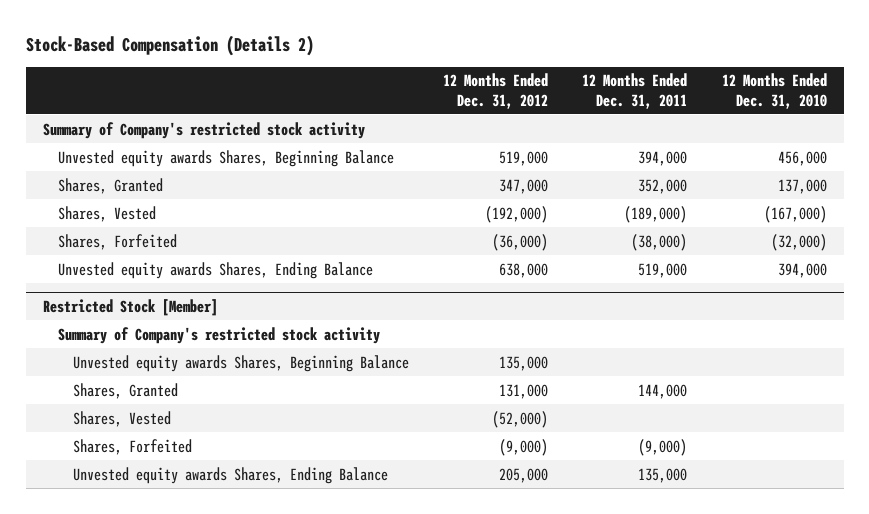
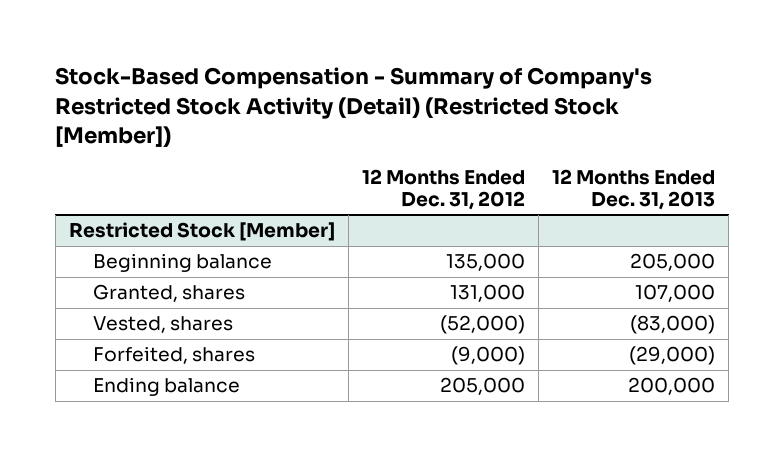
[25,34,314,56] Stock-Based Compensation (Details 2) -> [55,67,653,147] Stock-Based Compensation - Summary of Company's Restricted Stock Activity (Detail) (Restricted Stock [Member])
[582,73,688,109] 12 Months Ended Dec. 31, 2011 -> none
[721,73,827,109] 12 Months Ended Dec. 31, 2010 -> none
none -> [552,168,716,210] 12 Months Ended Dec. 31, 2013
[42,121,365,139] Summary of Company's restricted stock activity -> none
[58,149,395,167] Unvested equity awards Shares, Beginning Balance -> none
[58,177,164,194] Shares, Granted -> none
[58,205,157,222] Shares, Vested -> none
[58,233,178,250] Shares, Forfeited -> none
[58,261,374,279] Unvested equity awards Shares, Ending Balance -> none
[58,326,381,344] Summary of Company's restricted stock activity -> none
[73,354,410,372] Unvested equity awards Shares, Beginning Balance -> [92,253,272,273] Beginning balance
[73,382,179,399] Shares, Granted -> [92,284,245,303] Granted, shares
[73,410,172,427] Shares, Vested -> [92,316,233,334] Vested, shares
[73,438,193,455] Shares, Forfeited -> [92,346,255,365] Forfeited, shares
[73,466,389,484] Unvested equity awards Shares, Ending Balance -> [92,377,240,397] Ending balance

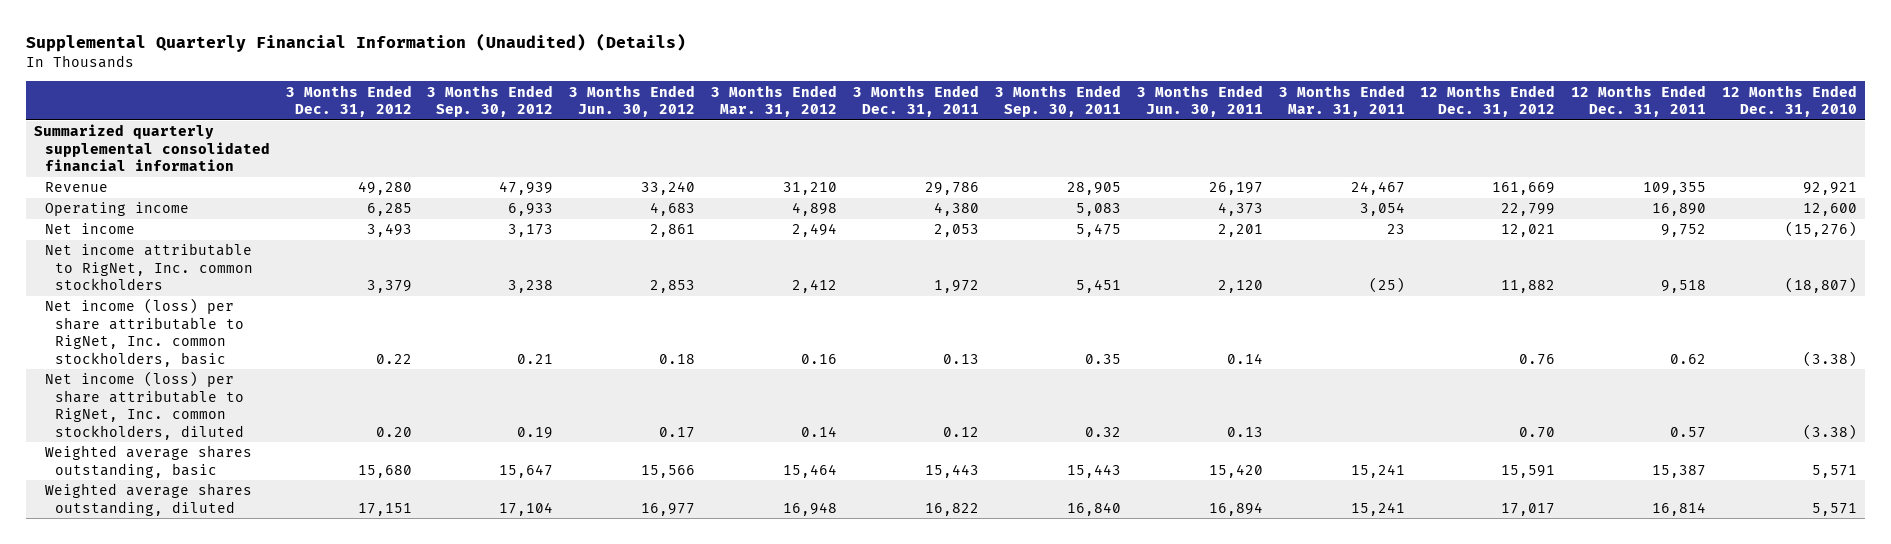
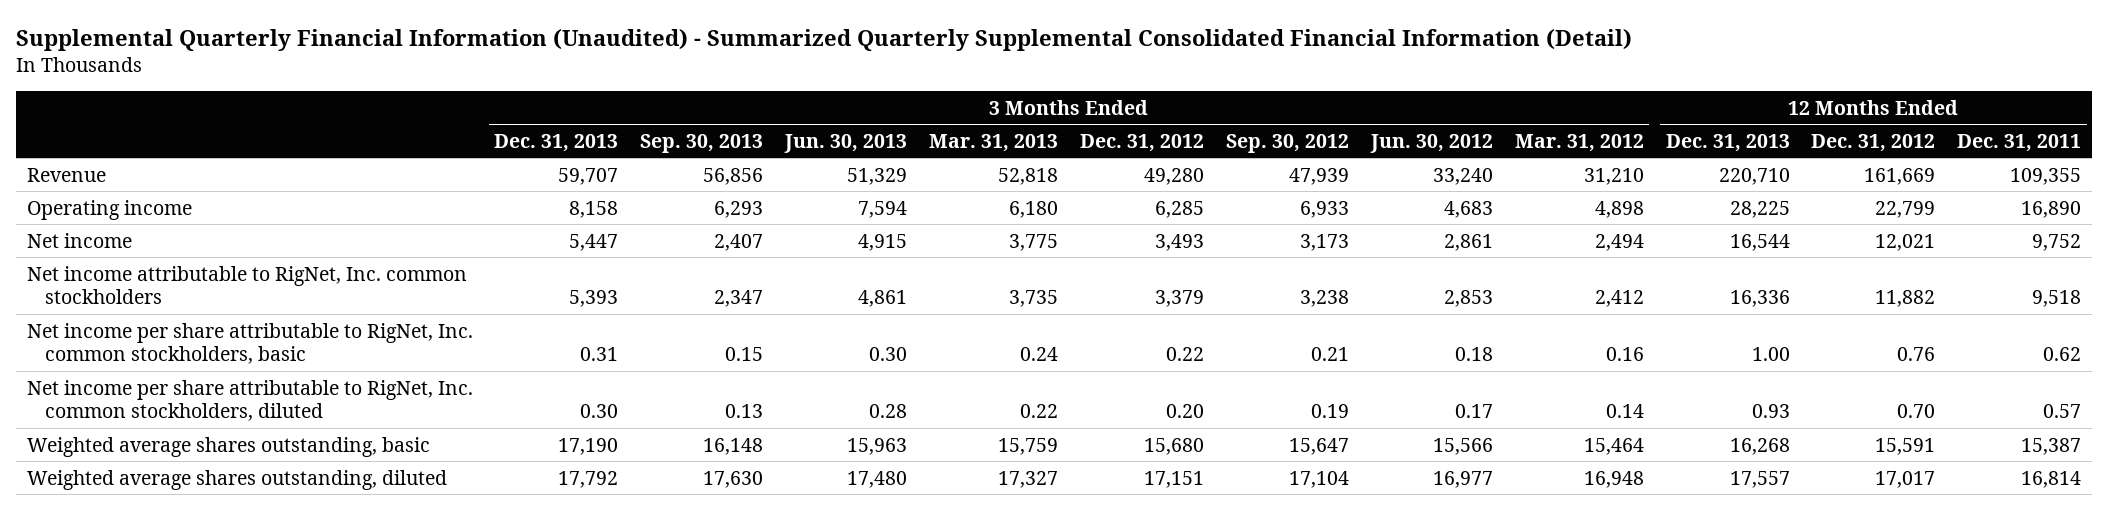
[26,33,687,53] Supplemental Quarterly Financial Information (Unaudited) (Details) -> [15,28,1632,51] Supplemental Quarterly Financial Information (Unaudited) - Summarized Quarterly Supplemental Consolidated Financial Information (Detail)
[853,84,980,118] 3 Months Ended Dec. 31, 2011 -> none
[994,84,1121,118] 3 Months Ended Sep. 30, 2011 -> none
[1136,84,1263,118] 3 Months Ended Jun. 30, 2011 -> none
[1278,84,1405,118] 3 Months Ended Mar. 31, 2011 -> none
[1722,84,1858,118] 12 Months Ended Dec. 31, 2010 -> none
none -> [494,133,619,152] Dec. 31, 2013
none -> [640,133,764,153] Sep. 30, 2013
none -> [784,133,908,153] Jun. 30, 2013
none -> [929,133,1059,152] Mar. 31, 2013
none -> [1665,133,1790,152] Dec. 31, 2013
[34,124,270,172] Summarized quarterly supplemental consolidated financial information -> none
[44,298,245,367] Net income (loss) per share attributable to RigNet, Inc. common stockholders, basic -> [26,322,473,365] Net income per share attributable to RigNet, Inc. common stockholders, basic
[44,371,245,440] Net income (loss) per share attributable to RigNet, Inc. common stockholders, diluted -> [26,379,473,422] Net income per share attributable to RigNet, Inc. common stockholders, diluted

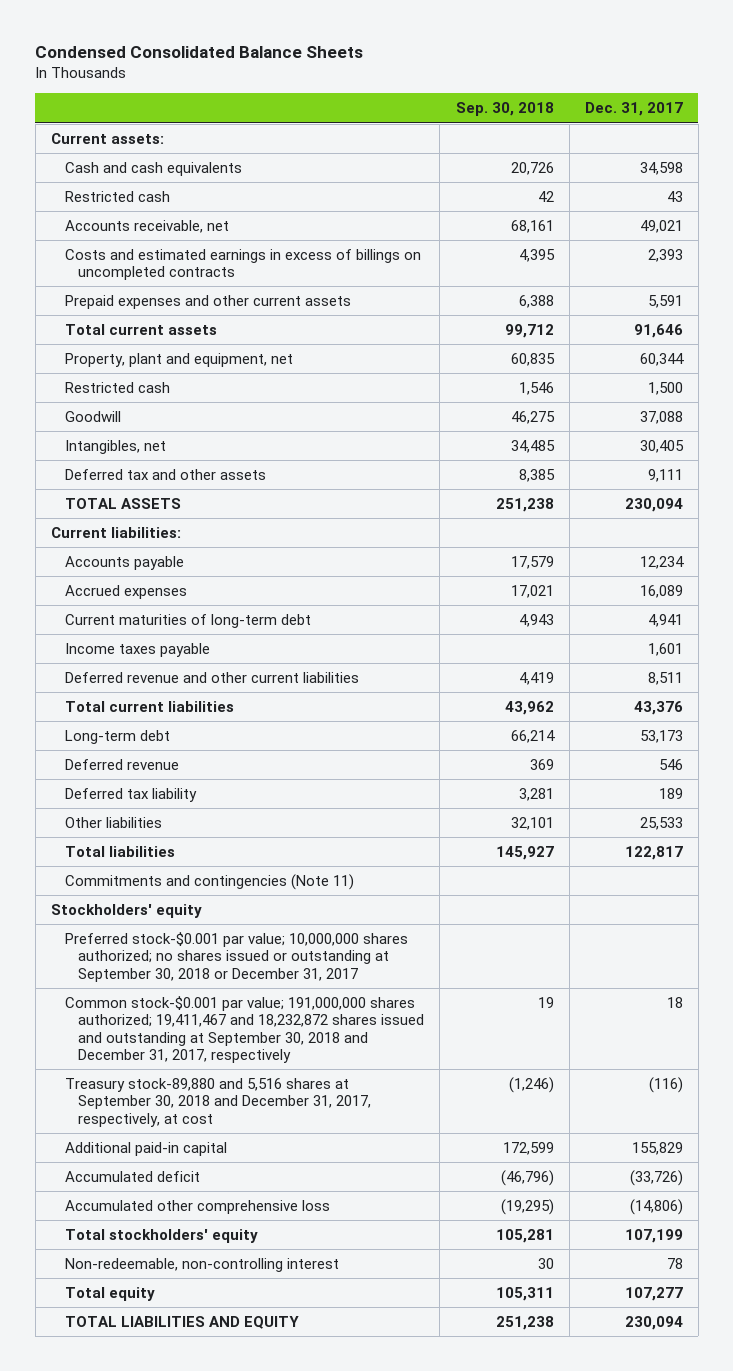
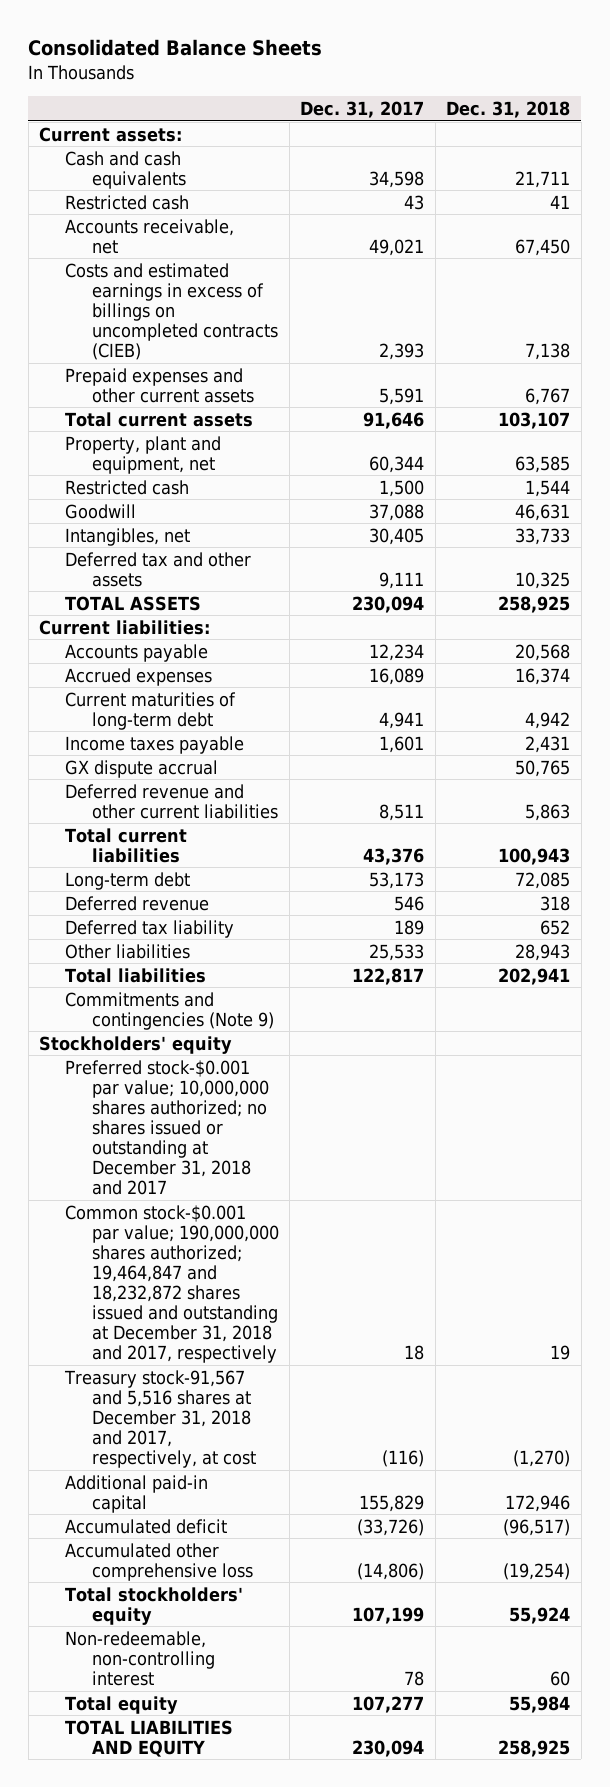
[35,46,364,59] Condensed Consolidated Balance Sheets -> [28,39,323,57] Consolidated Balance Sheets
[455,102,554,117] Sep. 30, 2018 -> none
none -> [446,100,571,118] Dec. 31, 2018
[64,248,421,281] Costs and estimated earnings in excess of billings on uncompleted contracts -> [65,262,278,360] Costs and estimated earnings in excess of billings on uncompleted contracts (CIEB)
none -> [65,759,219,778] GX dispute accrual
[64,873,354,890] Commitments and contingencies (Note 11) -> [65,991,274,1030] Commitments and contingencies (Note 9)
[64,931,408,982] Preferred stock-$0.001 par value; 10,000,000 shares authorized; no shares issued or outstanding at September 30, 2018 or December 31, 2017 -> [65,1059,269,1196] Preferred stock-$0.001 par value; 10,000,000 shares authorized; no shares issued or outstanding at December 31, 2018 and 2017
[64,995,425,1063] Common stock-$0.001 par value; 191,000,000 shares authorized; 19,411,467 and 18,232,872 shares issued and outstanding at September 30, 2018 and December 31, 2017, respectively -> [65,1204,279,1364] Common stock-$0.001 par value; 190,000,000 shares authorized; 19,464,847 and 18,232,872 shares issued and outstanding at December 31, 2018 and 2017, respectively
[64,1077,372,1127] Treasury stock-89,880 and 5,516 shares at September 30, 2018 and December 31, 2017, respectively, at cost -> [64,1369,256,1468] Treasury stock-91,567 and 5,516 shares at December 31, 2018 and 2017, respectively, at cost

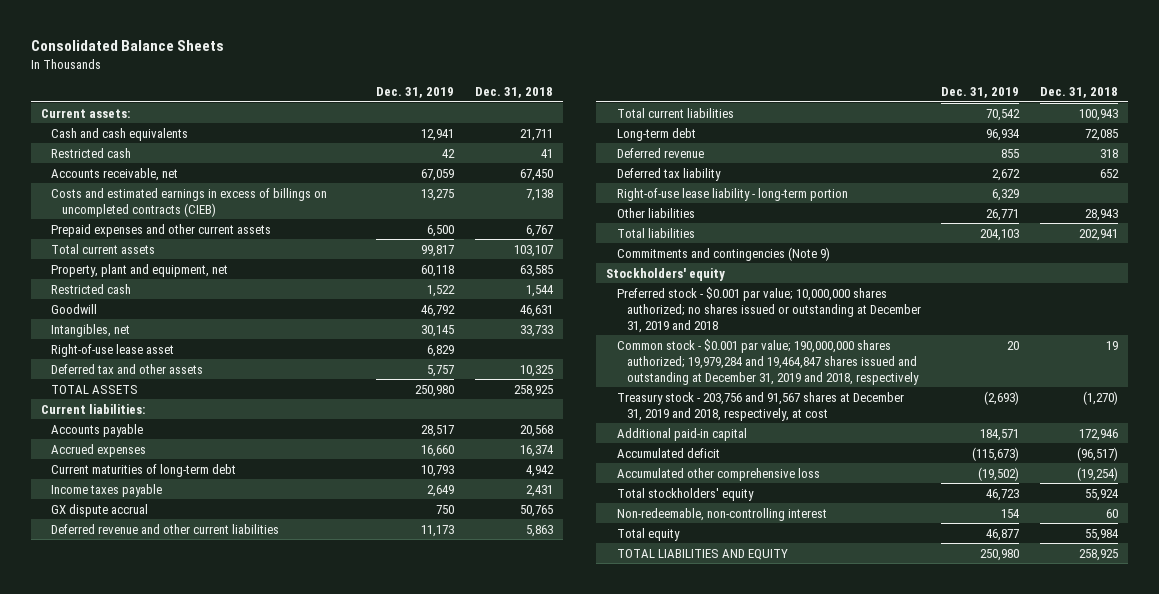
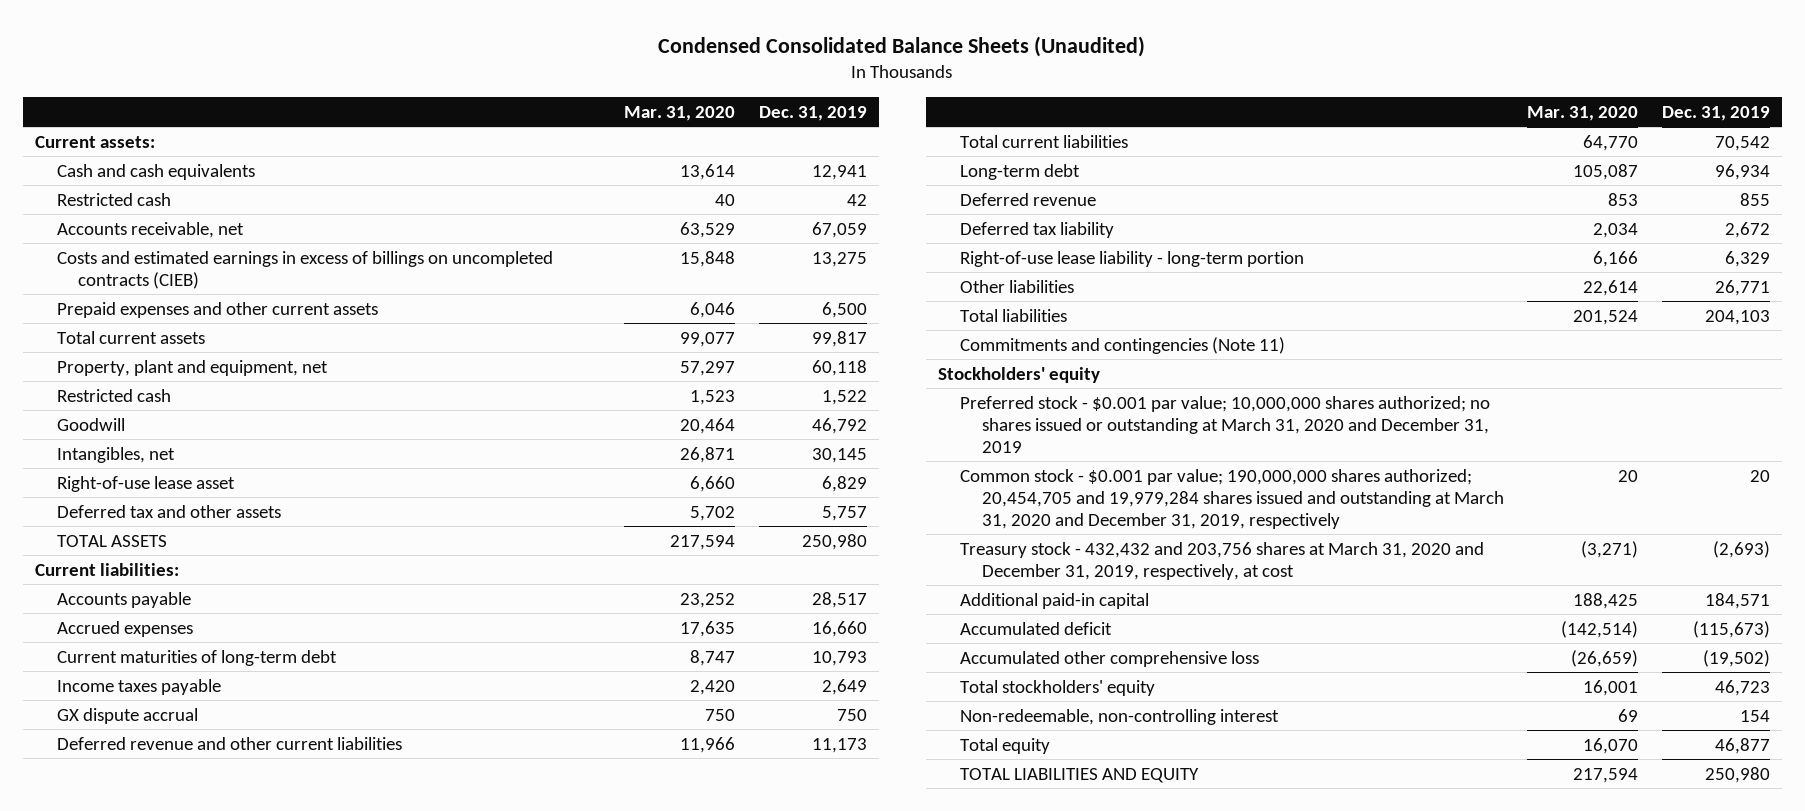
[30,40,224,52] Consolidated Balance Sheets -> [658,35,1146,57] Condensed Consolidated Balance Sheets (Unaudited)
[474,87,553,99] Dec. 31, 2018 -> none
none -> [624,106,736,122] Mar. 31, 2020
[616,246,830,261] Commitments and contingencies (Note 9) -> [959,336,1285,354] Commitments and contingencies (Note 11)
[616,286,921,333] Preferred stock - $0.001 par value; 10,000,000 shares authorized; no shares issued or outstanding at December 31, 2019 and 2018 -> [959,395,1490,453] Preferred stock - $0.001 par value; 10,000,000 shares authorized; no shares issued or outstanding at March 31, 2020 and December 31, 2019
[616,338,919,385] Common stock - $0.001 par value; 190,000,000 shares authorized; 19,979,284 and 19,464,847 shares issued and outstanding at December 31, 2019 and 2018, respectively -> [959,468,1504,529] Common stock - $0.001 par value; 190,000,000 shares authorized; 20,454,705 and 19,979,284 shares issued and outstanding at March 31, 2020 and December 31, 2019, respectively
[616,391,904,421] Treasury stock - 203,756 and 91,567 shares at December 31, 2019 and 2018, respectively, at cost -> [959,541,1484,580] Treasury stock - 432,432 and 203,756 shares at March 31, 2020 and December 31, 2019, respectively, at cost

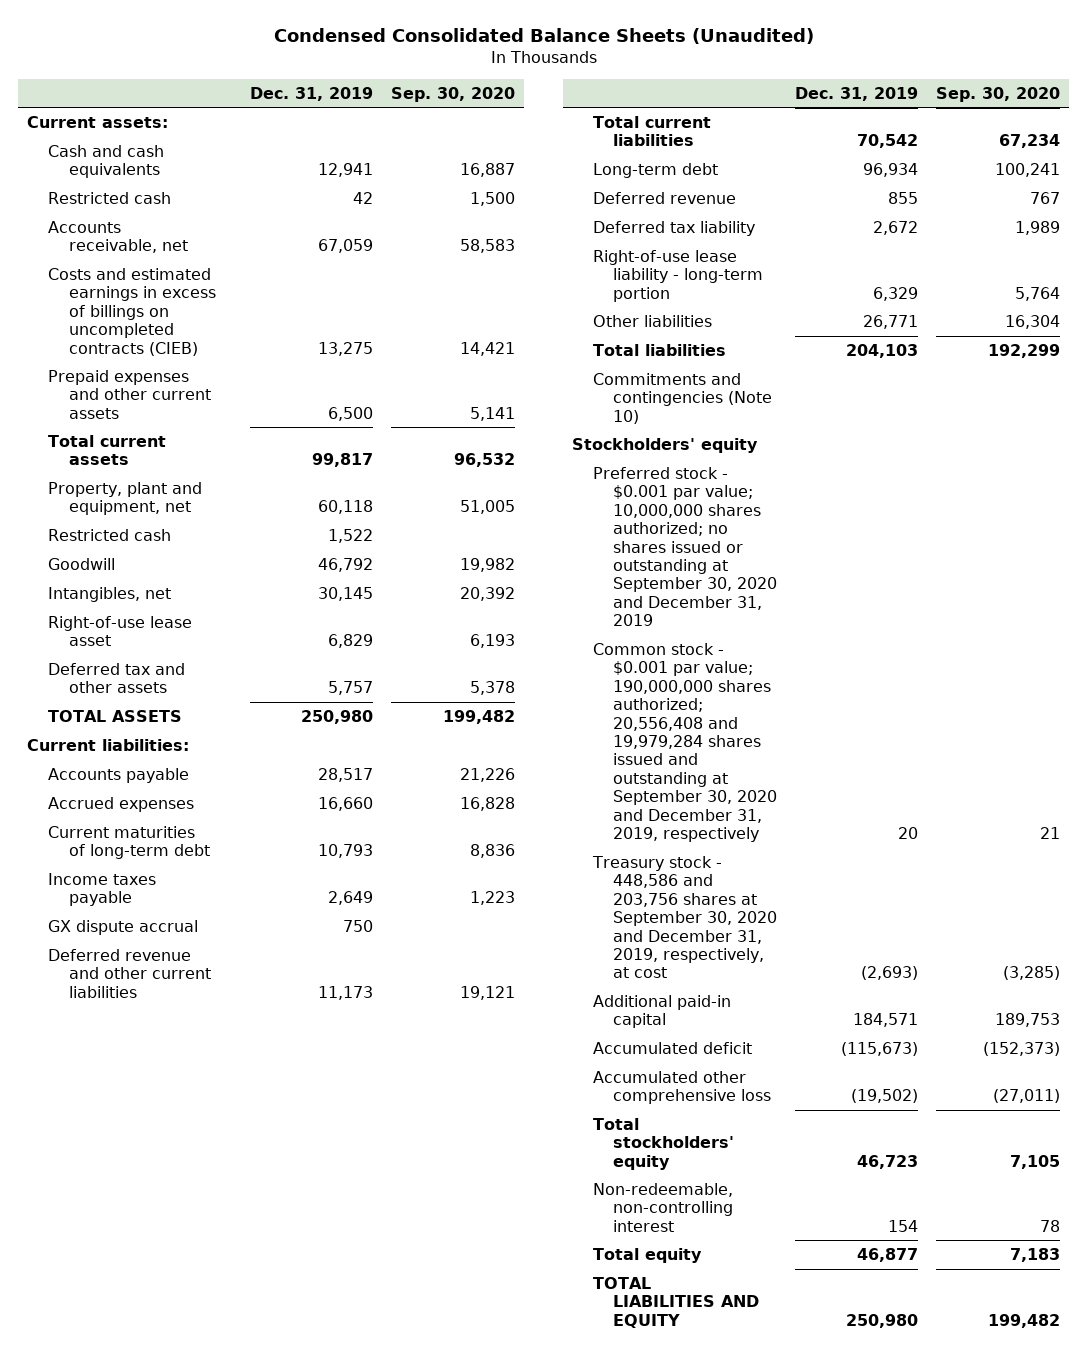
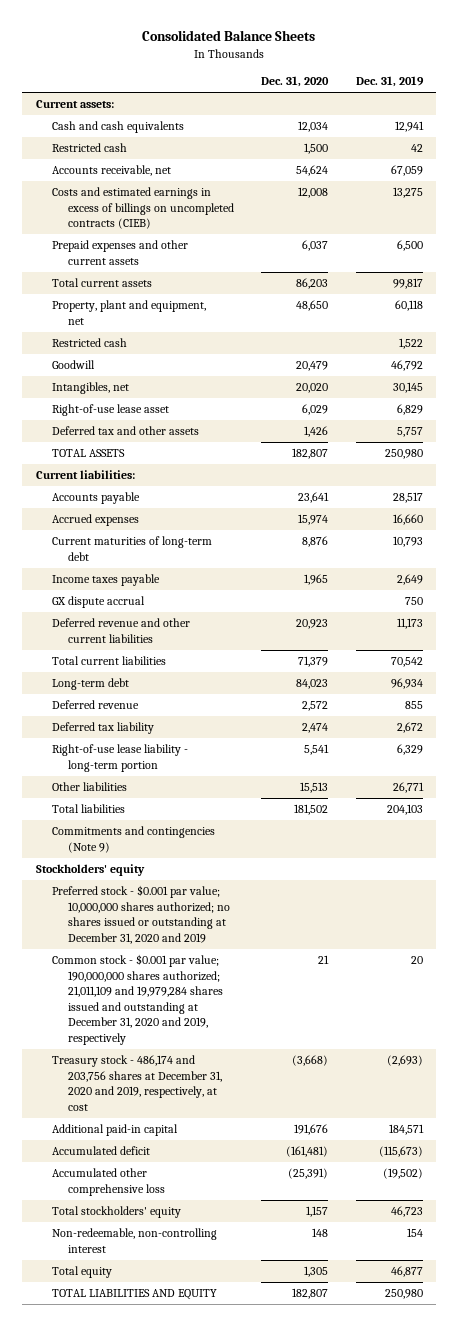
[273,28,814,45] Condensed Consolidated Balance Sheets (Unaudited) -> [142,30,316,42] Consolidated Balance Sheets
[391,86,516,102] Sep. 30, 2020 -> none
none -> [261,76,330,88] Dec. 31, 2020
[592,372,773,424] Commitments and contingencies (Note 10) -> [51,826,215,853] Commitments and contingencies (Note 9)
[592,466,778,627] Preferred stock - $0.001 par value; 10,000,000 shares authorized; no shares issued or outstanding at September 30, 2020 and December 31, 2019 -> [51,885,230,944] Preferred stock - $0.001 par value; 10,000,000 shares authorized; no shares issued or outstanding at December 31, 2020 and 2019
[592,642,778,843] Common stock - $0.001 par value; 190,000,000 shares authorized; 20,556,408 and 19,979,284 shares issued and outstanding at September 30, 2020 and December 31, 2019, respectively -> [51,954,223,1045] Common stock - $0.001 par value; 190,000,000 shares authorized; 21,011,109 and 19,979,284 shares issued and outstanding at December 31, 2020 and 2019, respectively
[591,855,778,979] Treasury stock - 448,586 and 203,756 shares at September 30, 2020 and December 31, 2019, respectively, at cost -> [51,1055,222,1111] Treasury stock - 486,174 and 203,756 shares at December 31, 2020 and 2019, respectively, at cost

